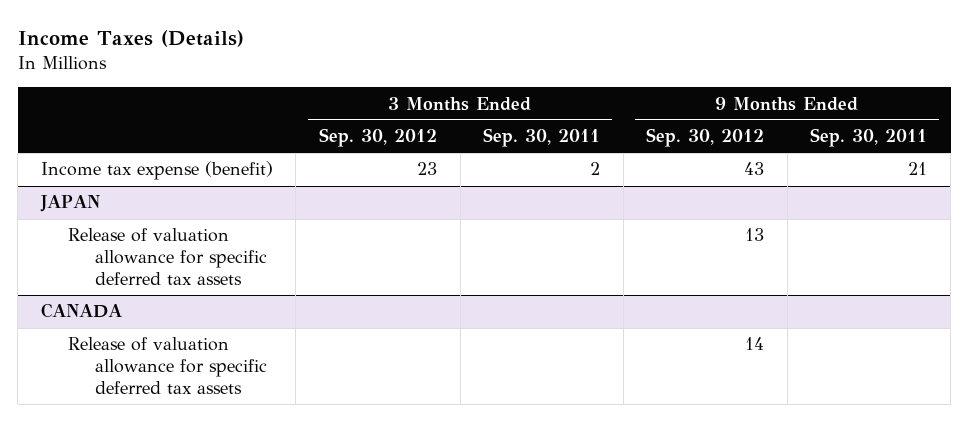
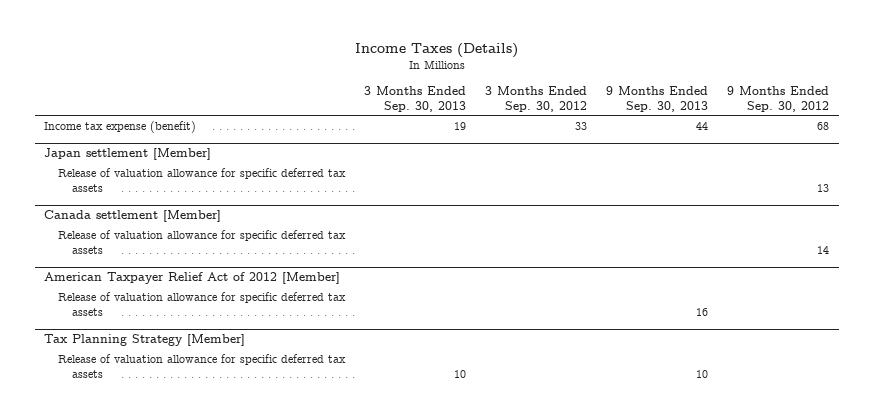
[483,128,601,148] Sep. 30, 2011 -> none
[810,128,928,148] Sep. 30, 2011 -> none
none -> [364,85,467,112] 3 Months Ended Sep. 30, 2013
none -> [606,85,709,112] 9 Months Ended Sep. 30, 2013
[39,195,100,213] JAPAN -> none
[417,162,438,176] 23 -> [575,121,588,130] 33
[744,162,765,176] 43 -> [817,121,830,130] 68
none -> [44,148,212,161] Japan settlement [Member]
[40,303,122,319] CANADA -> none
none -> [44,210,222,223] Canada settlement [Member]
none -> [44,272,341,285] American Taxpayer Relief Act of 2012 [Member]
none -> [58,291,347,316] Release of valuation allowance for specific deferred tax assets
none -> [44,334,246,347] Tax Planning Strategy [Member]
none -> [58,353,347,378] Release of valuation allowance for specific deferred tax assets

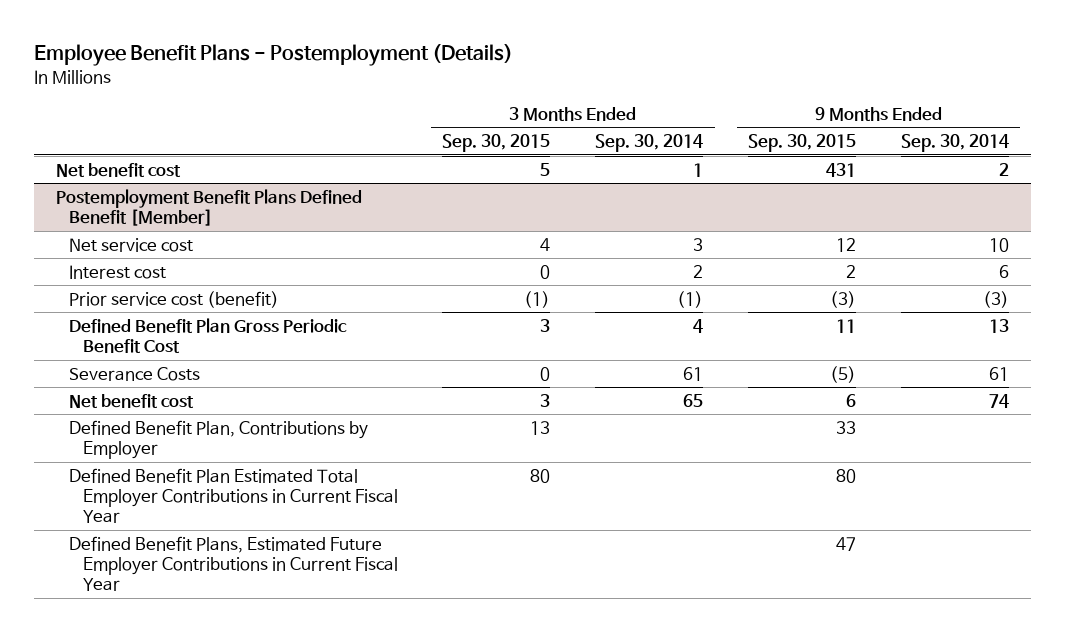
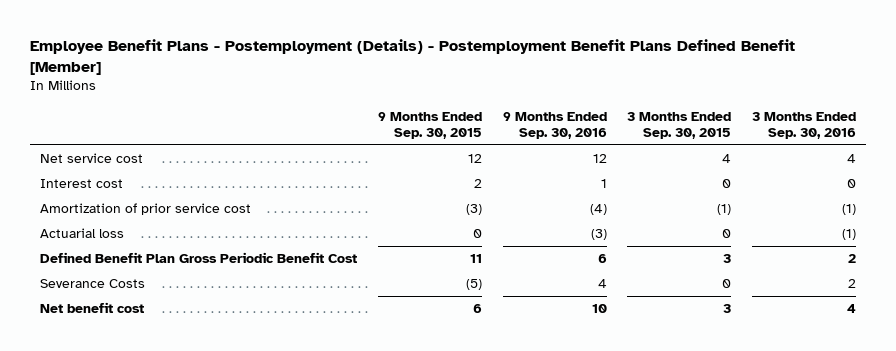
[33,44,513,67] Employee Benefit Plans - Postemployment (Details) -> [30,39,796,76] Employee Benefit Plans - Postemployment (Details) - Postemployment Benefit Plans Defined Benefit [Member]
[595,134,704,153] Sep. 30, 2014 -> none
[901,134,1010,153] Sep. 30, 2014 -> none
none -> [502,111,607,139] 9 Months Ended Sep. 30, 2016
none -> [752,111,857,139] 3 Months Ended Sep. 30, 2016
[56,162,182,177] Net benefit cost -> none
[56,188,363,227] Postemployment Benefit Plans Defined Benefit [Member] -> none
[69,290,280,308] Prior service cost (benefit) -> [40,202,252,215] Amortization of prior service cost
none -> [40,227,125,238] Actuarial loss
[69,419,369,460] Defined Benefit Plan, Contributions by Employer -> none
[69,467,398,524] Defined Benefit Plan Estimated Total Employer Contributions in Current Fiscal Year -> none
[69,535,398,592] Defined Benefit Plans, Estimated Future Employer Contributions in Current Fiscal Year -> none

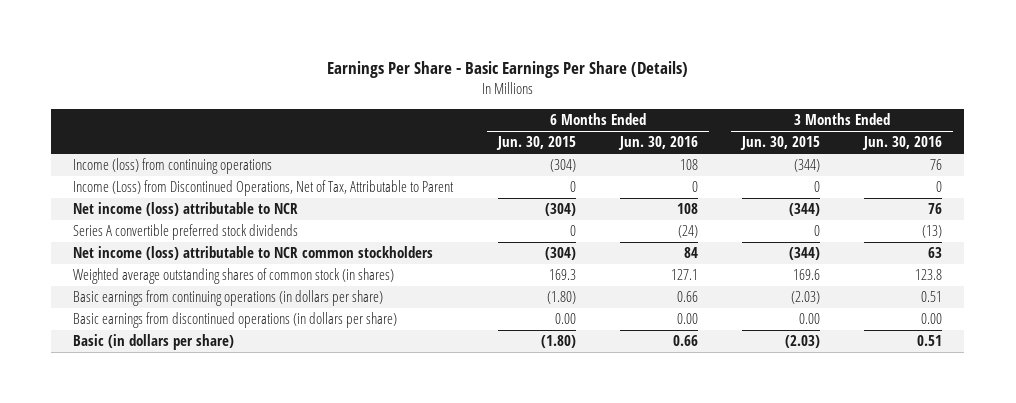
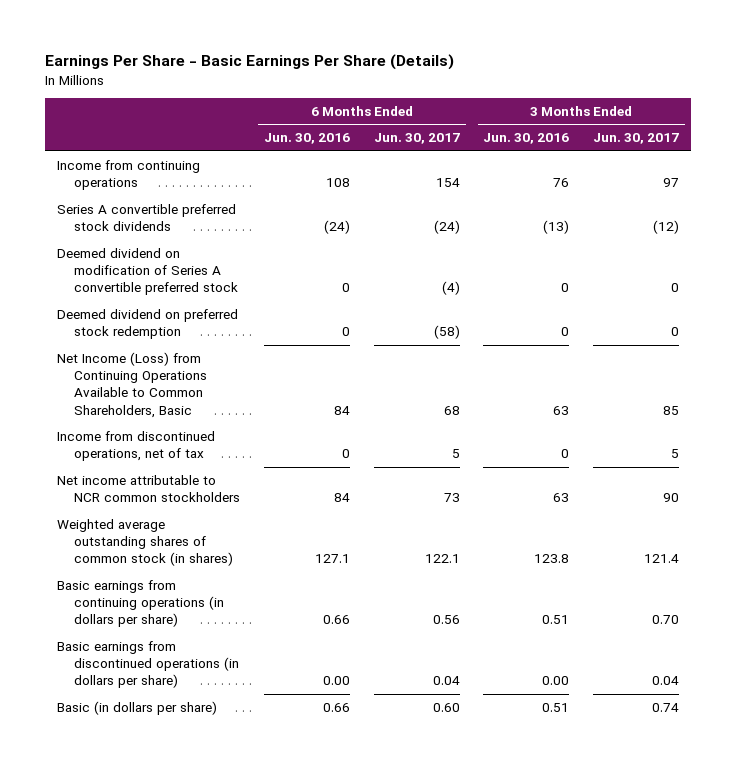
[495,136,576,151] Jun. 30, 2015 -> none
[739,136,820,151] Jun. 30, 2015 -> none
none -> [373,133,460,145] Jun. 30, 2017
none -> [593,133,680,145] Jun. 30, 2017
[73,180,455,197] Income (Loss) from Discontinued Operations, Net of Tax, Attributable to Parent -> none
[73,202,299,217] Net income (loss) attributable to NCR -> none
[73,158,273,175] Income (loss) from continuing operations -> [57,159,201,191] Income from continuing operations
none -> [57,247,239,296] Deemed dividend on modification of Series A convertible preferred stock
none -> [57,308,239,340] Deemed dividend on preferred stock redemption
none -> [57,351,208,418] Net Income (Loss) from Continuing Operations Available to Common Shareholders, Basic
none -> [57,430,216,462] Income from discontinued operations, net of tax
[73,246,434,261] Net income (loss) attributable to NCR common stockholders -> [57,474,241,503] Net income attributable to NCR common stockholders

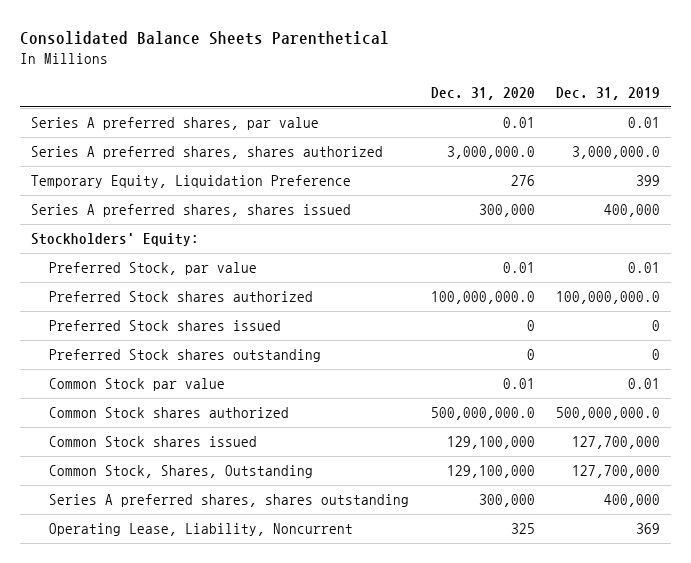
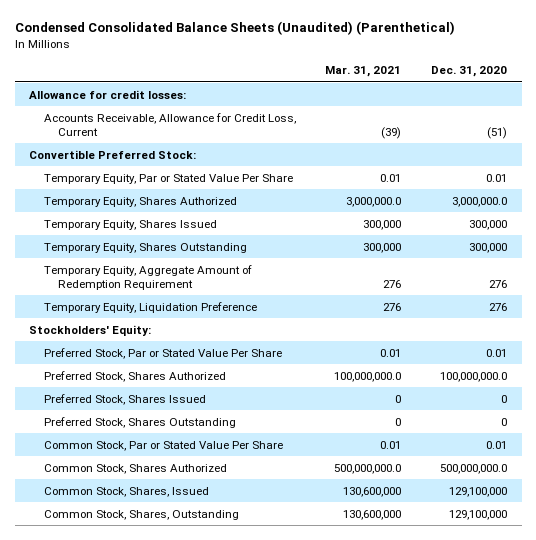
[20,30,390,45] Consolidated Balance Sheets Parenthetical -> [14,21,455,36] Condensed Consolidated Balance Sheets (Unaudited) (Parenthetical)
[556,86,661,100] Dec. 31, 2019 -> none
none -> [325,66,402,78] Mar. 31, 2021
none -> [29,89,187,99] Allowance for credit losses:
none -> [43,112,296,136] Accounts Receivable, Allowance for Credit Loss, Current
none -> [29,149,197,159] Convertible Preferred Stock:
[30,117,319,131] Series A preferred shares, par value -> [43,173,293,184] Temporary Equity, Par or Stated Value Per Share
[30,146,383,160] Series A preferred shares, shares authorized -> [43,196,237,207] Temporary Equity, Shares Authorized
none -> [43,219,217,230] Temporary Equity, Shares Issued
none -> [43,242,247,253] Temporary Equity, Shares Outstanding
none -> [43,264,252,290] Temporary Equity, Aggregate Amount of Redemption Requirement
[30,204,351,218] Series A preferred shares, shares issued -> none
[49,262,258,276] Preferred Stock, par value -> [43,347,282,359] Preferred Stock, Par or Stated Value Per Share
[49,291,314,303] Preferred Stock shares authorized -> [43,370,226,382] Preferred Stock, Shares Authorized
[49,320,282,332] Preferred Stock shares issued -> [43,393,206,405] Preferred Stock, Shares Issued
[49,349,322,363] Preferred Stock shares outstanding -> [43,416,236,428] Preferred Stock, Shares Outstanding
[49,378,226,392] Common Stock par value -> [43,440,283,451] Common Stock, Par or Stated Value Per Share
[49,407,290,419] Common Stock shares authorized -> [43,463,227,474] Common Stock, Shares Authorized
[49,436,258,448] Common Stock shares issued -> [43,486,209,497] Common Stock, Shares, Issued
[49,494,410,508] Series A preferred shares, shares outstanding -> none
[49,523,354,537] Operating Lease, Liability, Noncurrent -> none

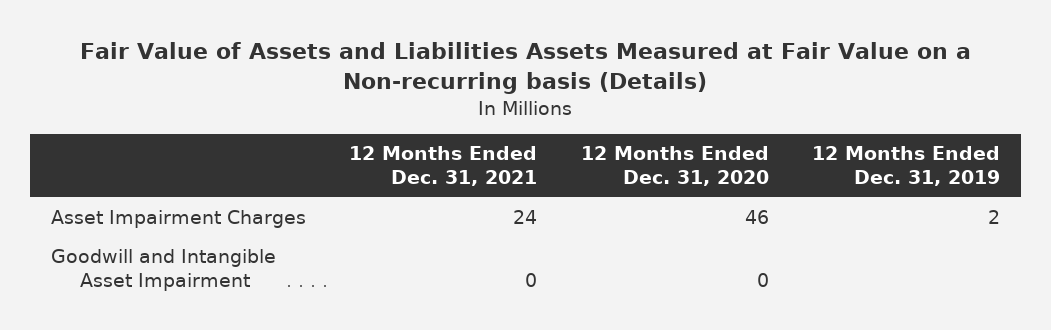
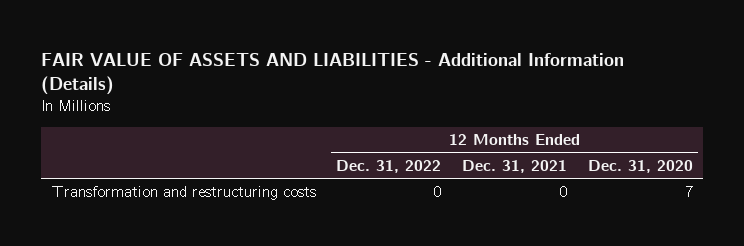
[80,42,972,94] Fair Value of Assets and Liabilities Assets Measured at Fair Value on a Non-recurring basis (Details) -> [41,52,625,95] FAIR VALUE OF ASSETS AND LIABILITIES - Additional Information (Details)
[811,145,1000,187] 12 Months Ended Dec. 31, 2019 -> none
none -> [336,159,442,173] Dec. 31, 2022
[51,210,307,229] Asset Impairment Charges -> none
[51,249,277,292] Goodwill and Intangible Asset Impairment -> none
none -> [51,186,316,201] Transformation and restructuring costs

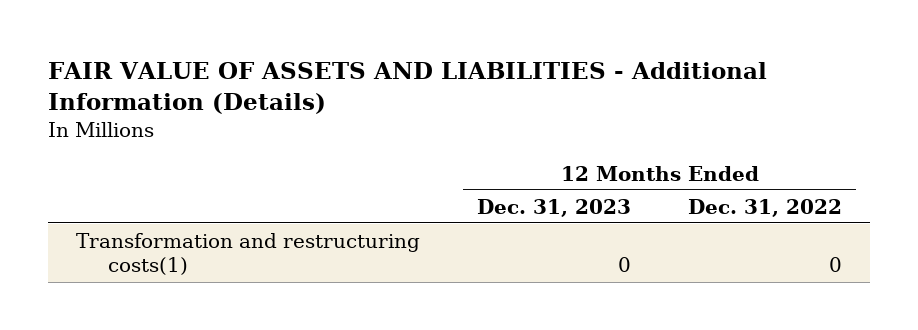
[462,159,568,173] Dec. 31, 2021 -> none
[587,159,693,173] Dec. 31, 2020 -> none
none -> [477,198,632,217] Dec. 31, 2023
[51,186,316,201] Transformation and restructuring costs -> [76,232,421,276] Transformation and restructuring costs(1)

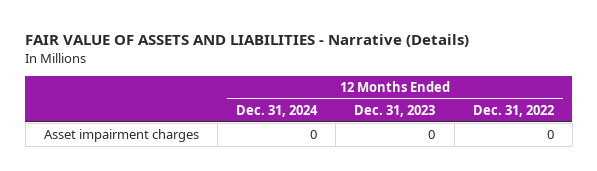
[47,61,767,114] FAIR VALUE OF ASSETS AND LIABILITIES - Additional Information (Details) -> [25,34,470,48] FAIR VALUE OF ASSETS AND LIABILITIES - Narrative (Details)
none -> [236,105,319,118] Dec. 31, 2024
[76,232,421,276] Transformation and restructuring costs(1) -> [43,129,199,143] Asset impairment charges

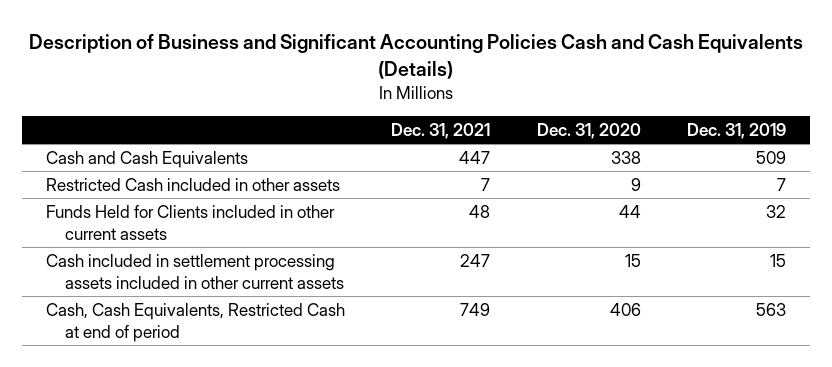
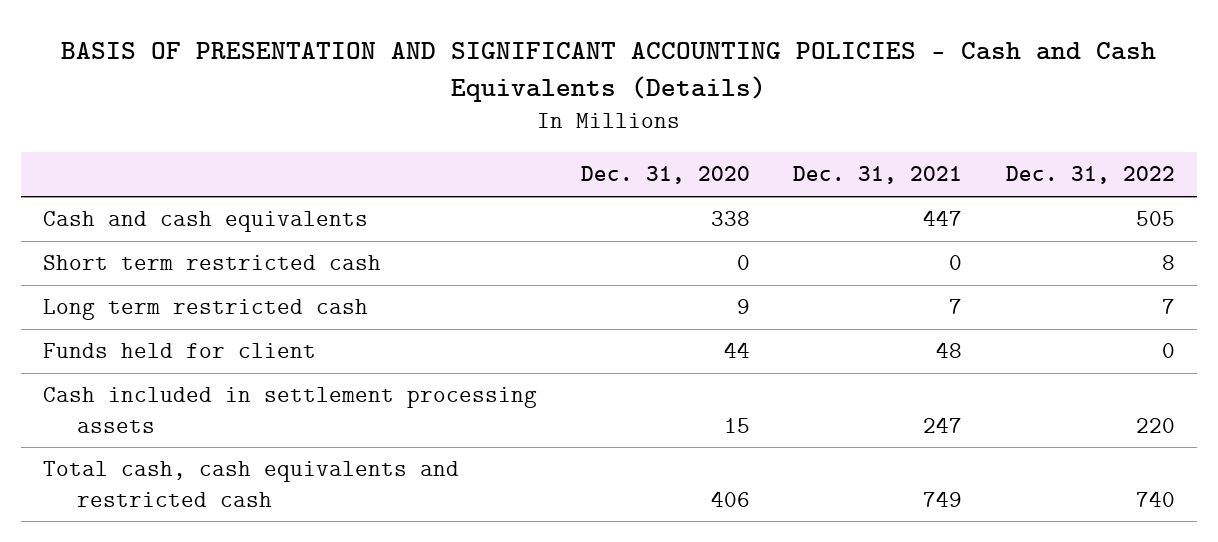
[29,34,804,79] Description of Business and Significant Accounting Policies Cash and Cash Equivalents (Details) -> [61,41,1157,102] BASIS OF PRESENTATION AND SIGNIFICANT ACCOUNTING POLICIES - Cash and Cash Equivalents (Details)
[687,122,787,139] Dec. 31, 2019 -> none
none -> [1006,166,1176,185] Dec. 31, 2022
[45,177,340,191] Restricted Cash included in other assets -> none
[45,150,248,168] Cash and Cash Equivalents -> [43,211,369,233] Cash and cash equivalents
none -> [43,255,382,271] Short term restricted cash
none -> [43,299,369,321] Long term restricted cash
[45,204,335,240] Funds Held for Clients included in other current assets -> [43,343,317,359] Funds held for client
[45,253,344,289] Cash included in settlement processing assets included in other current assets -> [43,387,538,433] Cash included in settlement processing assets
[45,302,345,342] Cash, Cash Equivalents, Restricted Cash at end of period -> [43,461,460,507] Total cash, cash equivalents and restricted cash

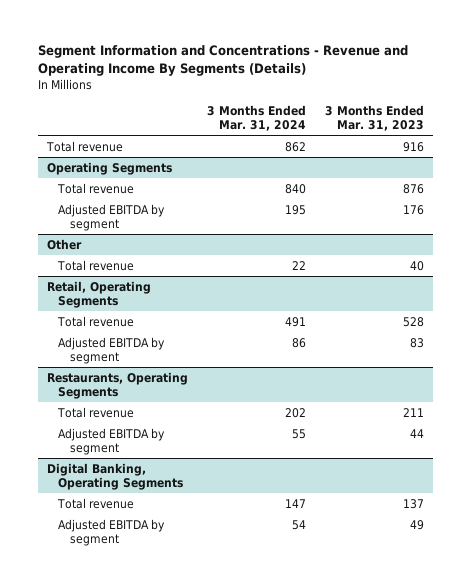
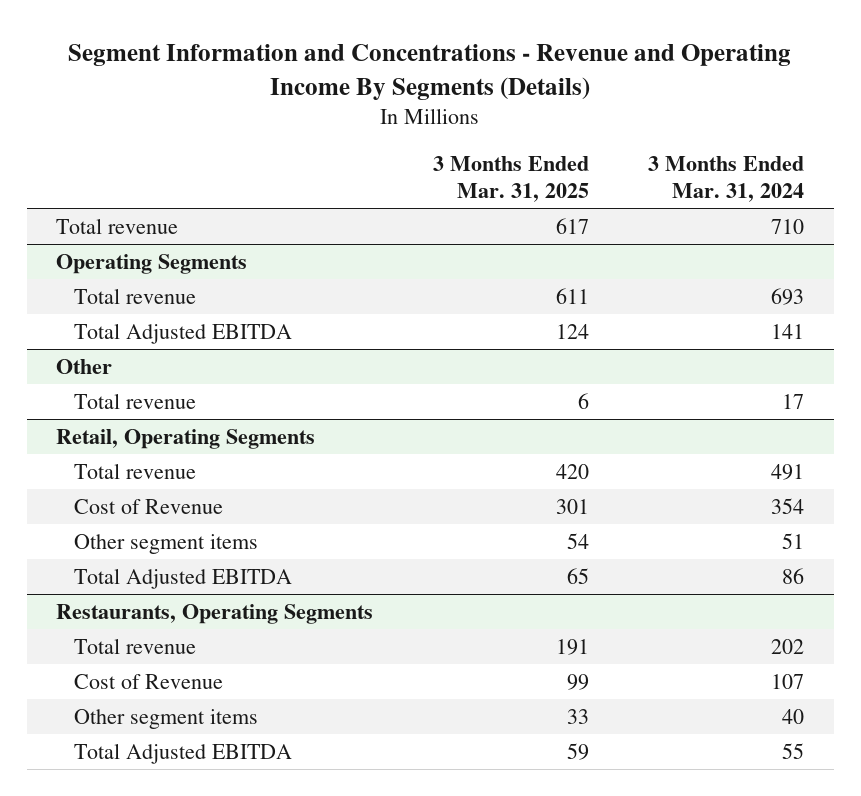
[324,104,424,131] 3 Months Ended Mar. 31, 2023 -> none
none -> [432,155,589,203] 3 Months Ended Mar. 31, 2025
[284,141,306,152] 862 -> [771,218,805,234] 710
[284,183,306,194] 840 -> [771,287,805,305] 693
[58,203,166,231] Adjusted EBITDA by segment -> [73,322,292,344] Total Adjusted EBITDA
[284,204,306,215] 195 -> [771,323,805,339] 141
[291,260,306,270] 22 -> [782,393,805,409] 17
none -> [73,498,223,514] Cost of Revenue
none -> [73,533,258,554] Other segment items
[58,336,166,364] Adjusted EBITDA by segment -> [73,567,292,589] Total Adjusted EBITDA
[47,462,184,490] Digital Banking, Operating Segments -> none
[57,497,135,509] Total revenue -> none
[58,518,166,546] Adjusted EBITDA by segment -> none
none -> [73,673,223,689] Cost of Revenue
none -> [73,708,258,729] Other segment items
[58,427,166,455] Adjusted EBITDA by segment -> [73,742,292,764] Total Adjusted EBITDA

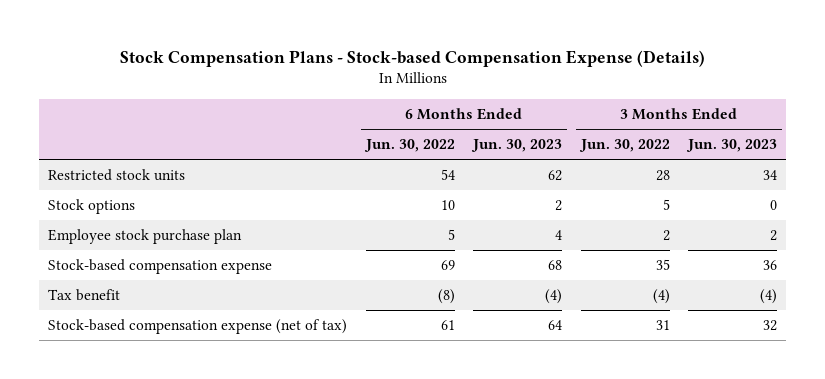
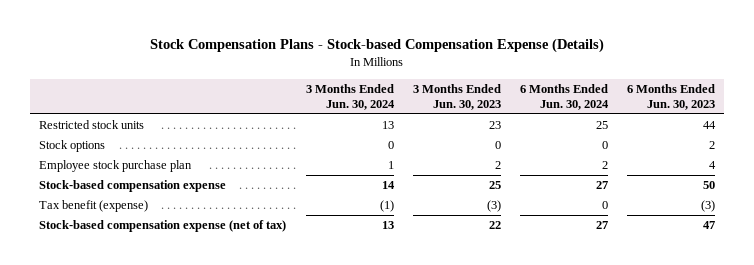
[363,139,455,153] Jun. 30, 2022 -> none
[578,139,670,153] Jun. 30, 2022 -> none
none -> [305,83,395,111] 3 Months Ended Jun. 30, 2024
none -> [519,83,609,111] 6 Months Ended Jun. 30, 2024
[548,170,563,182] 62 -> [702,120,716,129] 44
[762,170,777,181] 34 -> [488,120,501,129] 23
[548,260,563,271] 68 -> [702,180,715,189] 50
[762,260,777,271] 36 -> [488,180,501,189] 25
[48,289,121,302] Tax benefit -> [39,199,149,212] Tax benefit (expense)
[545,289,563,305] (4) -> [700,199,715,212] (3)
[759,289,777,305] (4) -> [486,199,501,212] (3)
[548,320,563,331] 64 -> [702,220,715,229] 47
[762,320,777,332] 32 -> [488,220,501,229] 22

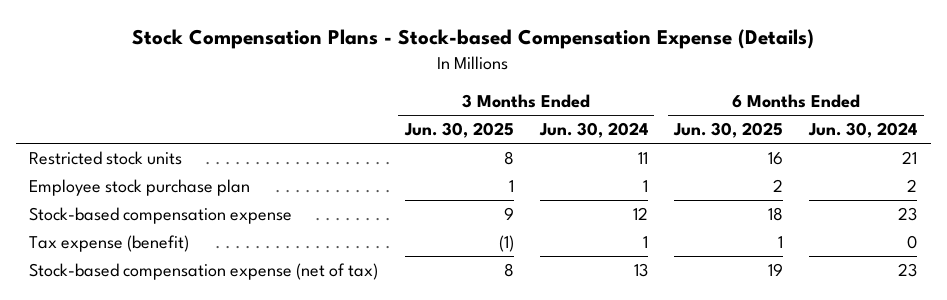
[412,83,501,111] 3 Months Ended Jun. 30, 2023 -> none
[626,83,715,111] 6 Months Ended Jun. 30, 2023 -> none
none -> [403,122,514,139] Jun. 30, 2025
none -> [673,122,784,139] Jun. 30, 2025
[39,139,106,152] Stock options -> none
[381,120,394,129] 13 -> [637,152,648,165] 11
[595,120,608,129] 25 -> [902,151,918,165] 21
[381,180,395,189] 14 -> [632,207,648,221] 12
[595,180,608,189] 27 -> [898,207,918,222] 23
[39,199,149,212] Tax benefit (expense) -> [29,235,190,253] Tax expense (benefit)
[379,199,394,212] (1) -> [642,236,648,249] 1
[595,220,608,229] 27 -> [898,263,918,278] 23

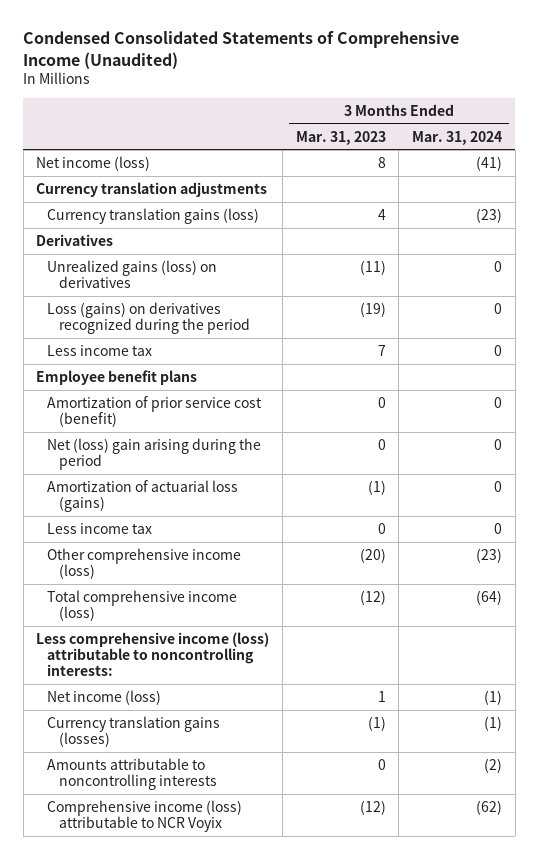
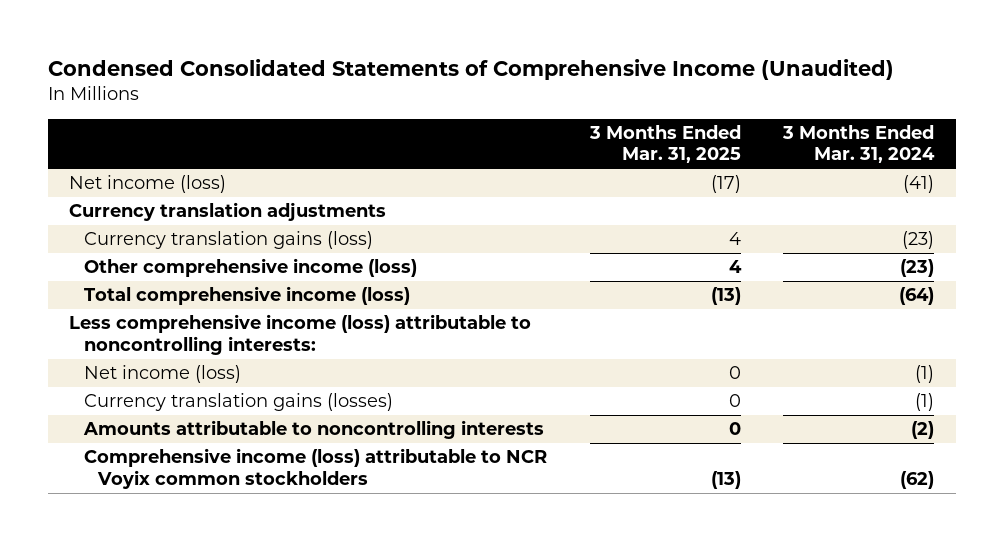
[295,130,386,145] Mar. 31, 2023 -> none
none -> [588,125,741,164] 3 Months Ended Mar. 31, 2025
[36,233,114,246] Derivatives -> none
[47,259,218,289] Unrealized gains (loss) on derivatives -> none
[47,301,250,335] Loss (gains) on derivatives recognized during the period -> none
[47,344,153,356] Less income tax -> none
[36,369,198,385] Employee benefit plans -> none
[47,395,263,428] Amortization of prior service cost (benefit) -> none
[47,437,262,471] Net (loss) gain arising during the period -> none
[47,479,239,513] Amortization of actuarial loss (gains) -> none
[47,522,153,534] Less income tax -> none
[47,799,243,833] Comprehensive income (loss) attributable to NCR Voyix -> [83,448,547,489] Comprehensive income (loss) attributable to NCR Voyix common stockholders

